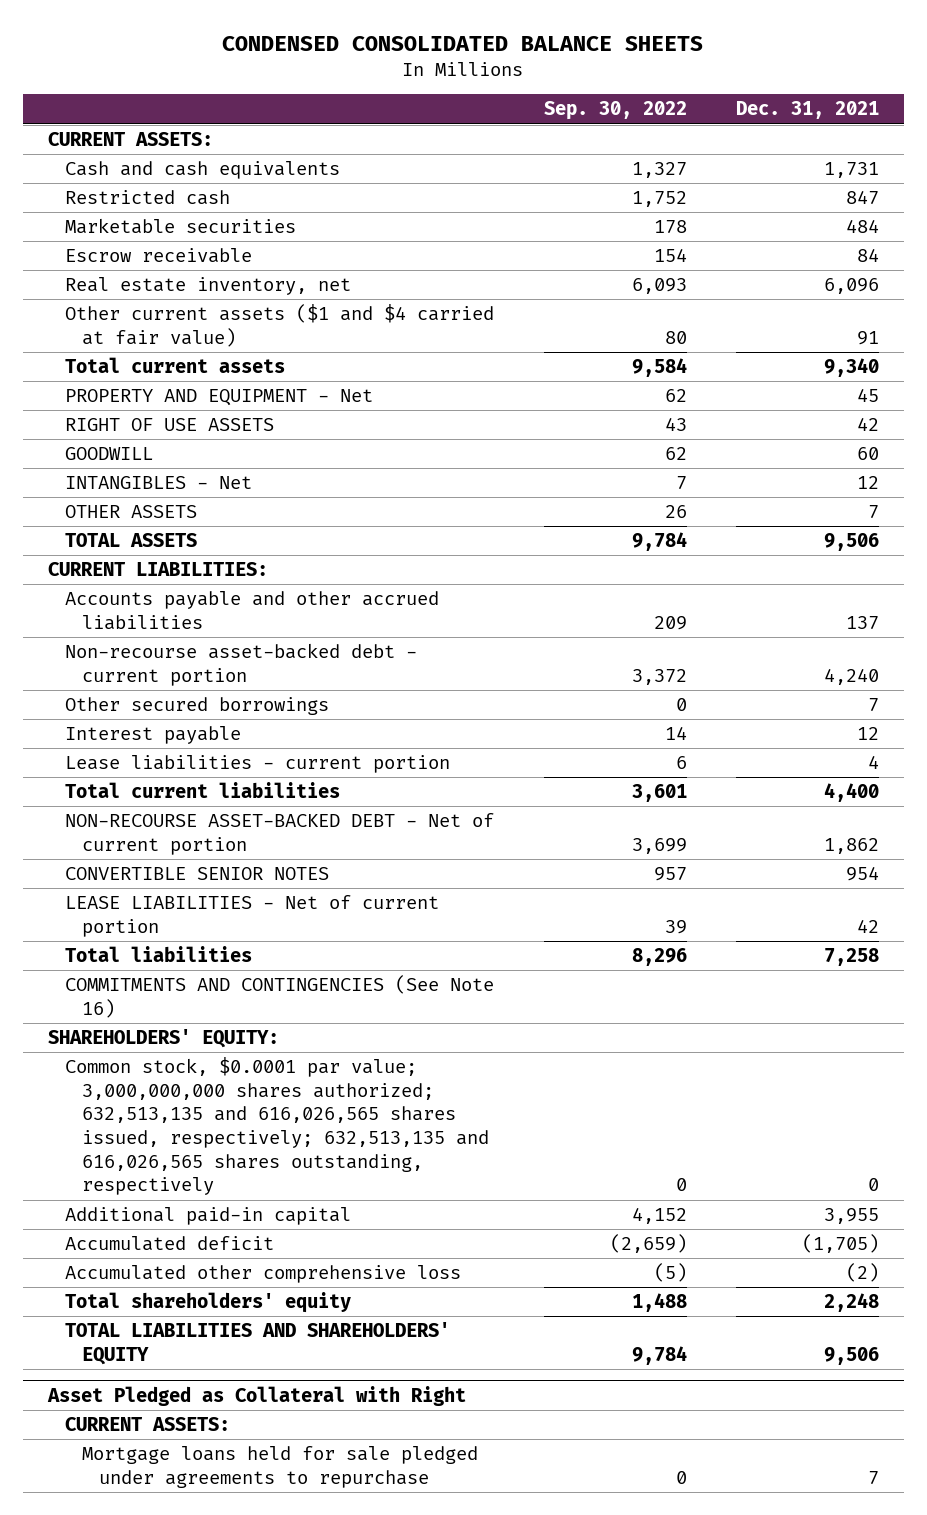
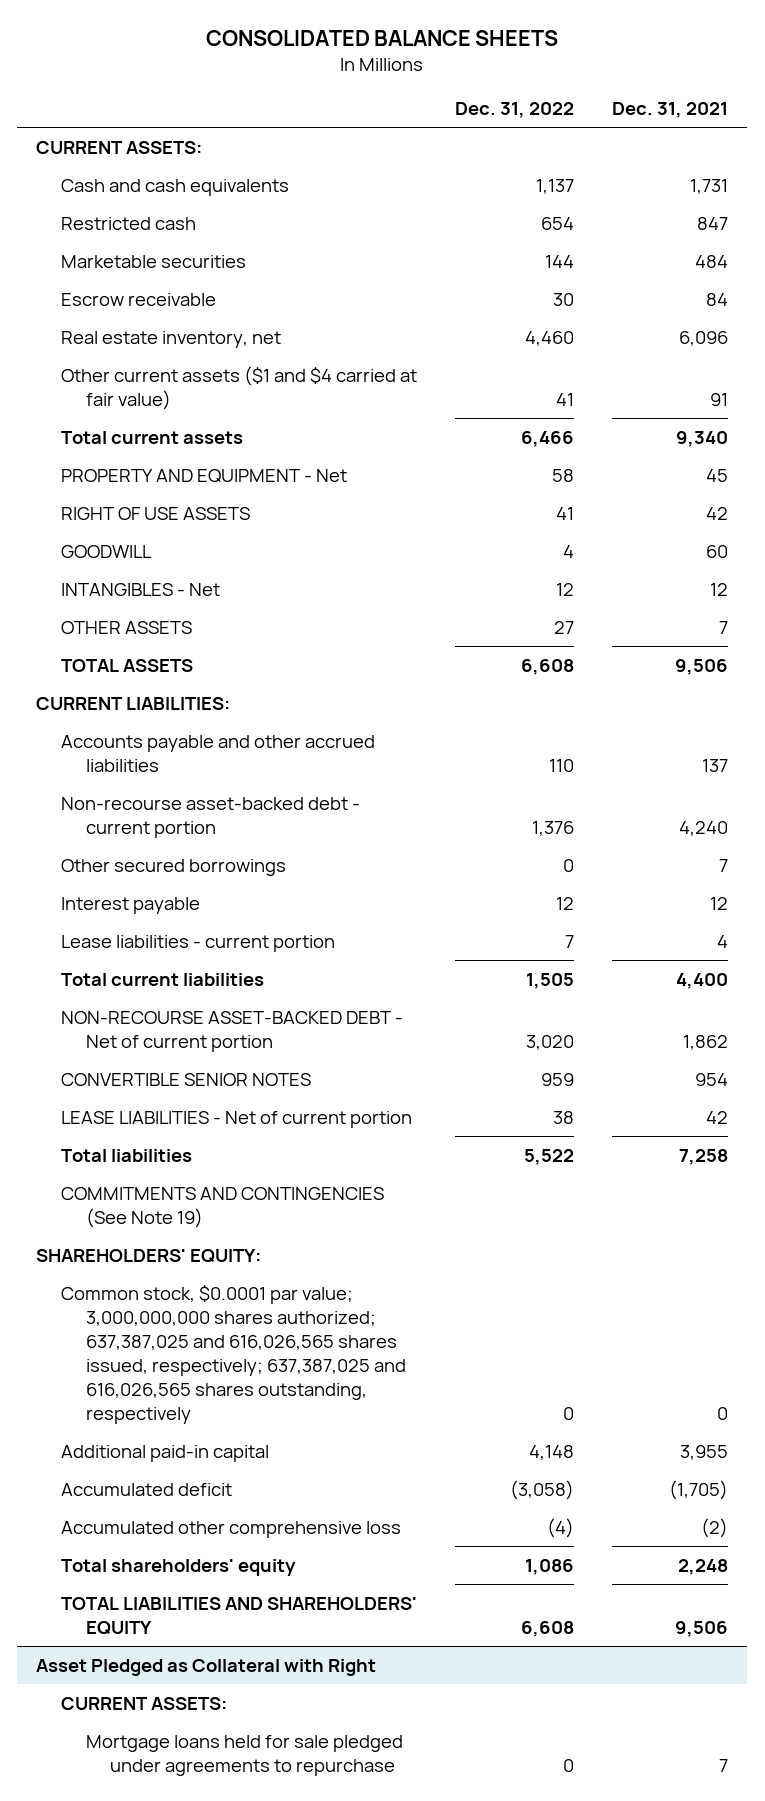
[222,36,704,52] CONDENSED CONSOLIDATED BALANCE SHEETS -> [206,30,559,47] CONSOLIDATED BALANCE SHEETS
[543,101,687,121] Sep. 30, 2022 -> none
none -> [455,102,575,119] Dec. 31, 2022
[64,975,494,1018] COMMITMENTS AND CONTINGENCIES (See Note 16) -> [60,1186,384,1228] COMMITMENTS AND CONTINGENCIES (See Note 19)
[64,1057,489,1196] Common stock, $0.0001 par value; 3,000,000,000 shares authorized; 632,513,135 and 616,026,565 shares issued, respectively; 632,513,135 and 616,026,565 shares outstanding, respectively -> [60,1284,406,1425] Common stock, $0.0001 par value; 3,000,000,000 shares authorized; 637,387,025 and 616,026,565 shares issued, respectively; 637,387,025 and 616,026,565 shares outstanding, respectively

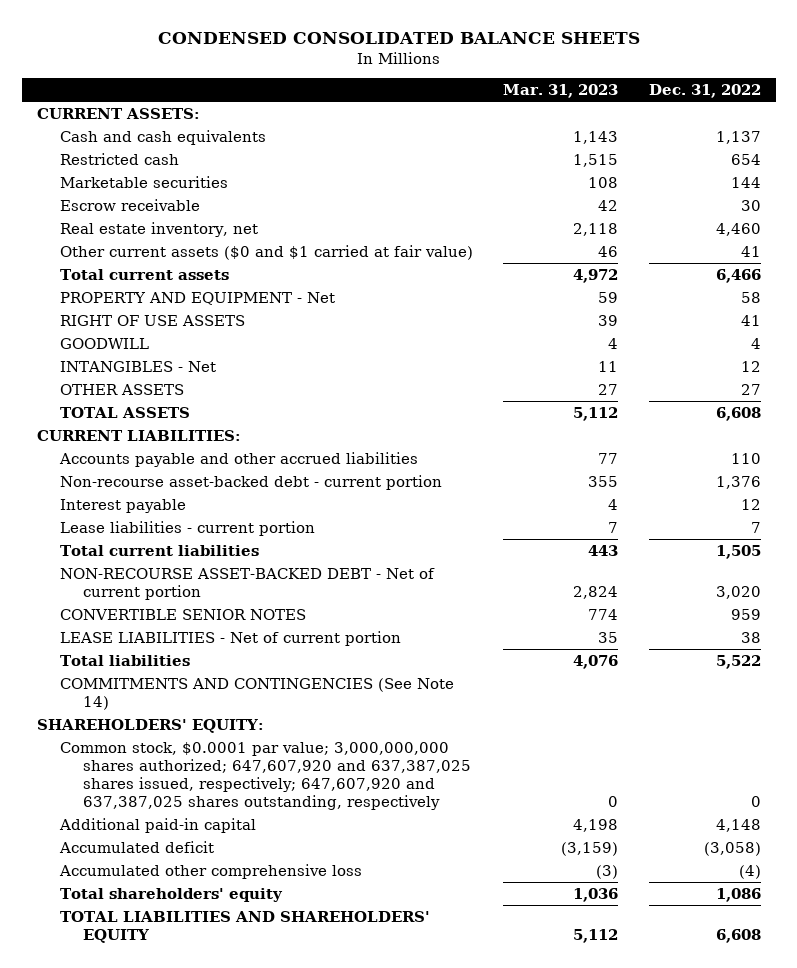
[206,30,559,47] CONSOLIDATED BALANCE SHEETS -> [157,32,640,45] CONDENSED CONSOLIDATED BALANCE SHEETS
[612,102,729,119] Dec. 31, 2021 -> none
none -> [503,84,619,99] Mar. 31, 2023
[60,365,417,410] Other current assets ($1 and $4 carried at fair value) -> [60,244,474,260] Other current assets ($0 and $1 carried at fair value)
[60,858,286,876] Other secured borrowings -> none
[60,1186,384,1228] COMMITMENTS AND CONTINGENCIES (See Note 19) -> [60,677,455,710] COMMITMENTS AND CONTINGENCIES (See Note 14)
[60,1284,406,1425] Common stock, $0.0001 par value; 3,000,000,000 shares authorized; 637,387,025 and 616,026,565 shares issued, respectively; 637,387,025 and 616,026,565 shares outstanding, respectively -> [60,741,472,810] Common stock, $0.0001 par value; 3,000,000,000 shares authorized; 647,607,920 and 637,387,025 shares issued, respectively; 647,607,920 and 637,387,025 shares outstanding, respectively
[36,1658,377,1676] Asset Pledged as Collateral with Right -> none
[60,1696,227,1710] CURRENT ASSETS: -> none
[85,1734,403,1776] Mortgage loans held for sale pledged under agreements to repurchase -> none

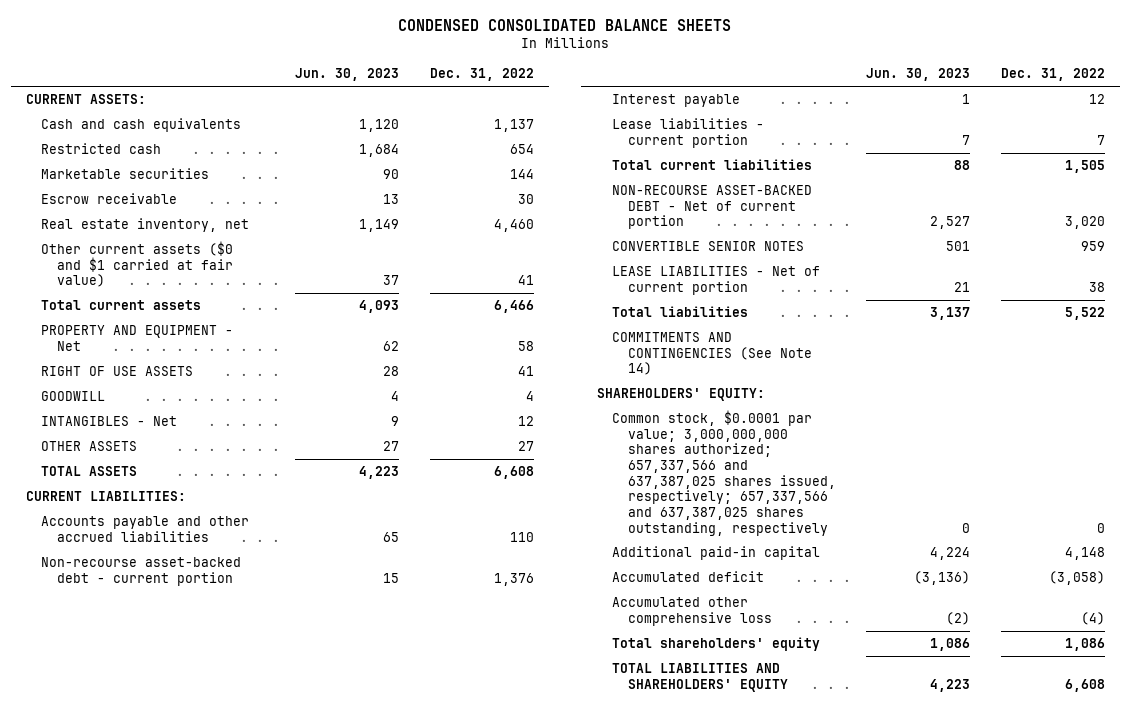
[503,84,619,99] Mar. 31, 2023 -> none
none -> [295,68,400,82] Jun. 30, 2023
[60,741,472,810] Common stock, $0.0001 par value; 3,000,000,000 shares authorized; 647,607,920 and 637,387,025 shares issued, respectively; 647,607,920 and 637,387,025 shares outstanding, respectively -> [612,410,836,536] Common stock, $0.0001 par value; 3,000,000,000 shares authorized; 657,337,566 and 637,387,025 shares issued, respectively; 657,337,566 and 637,387,025 shares outstanding, respectively

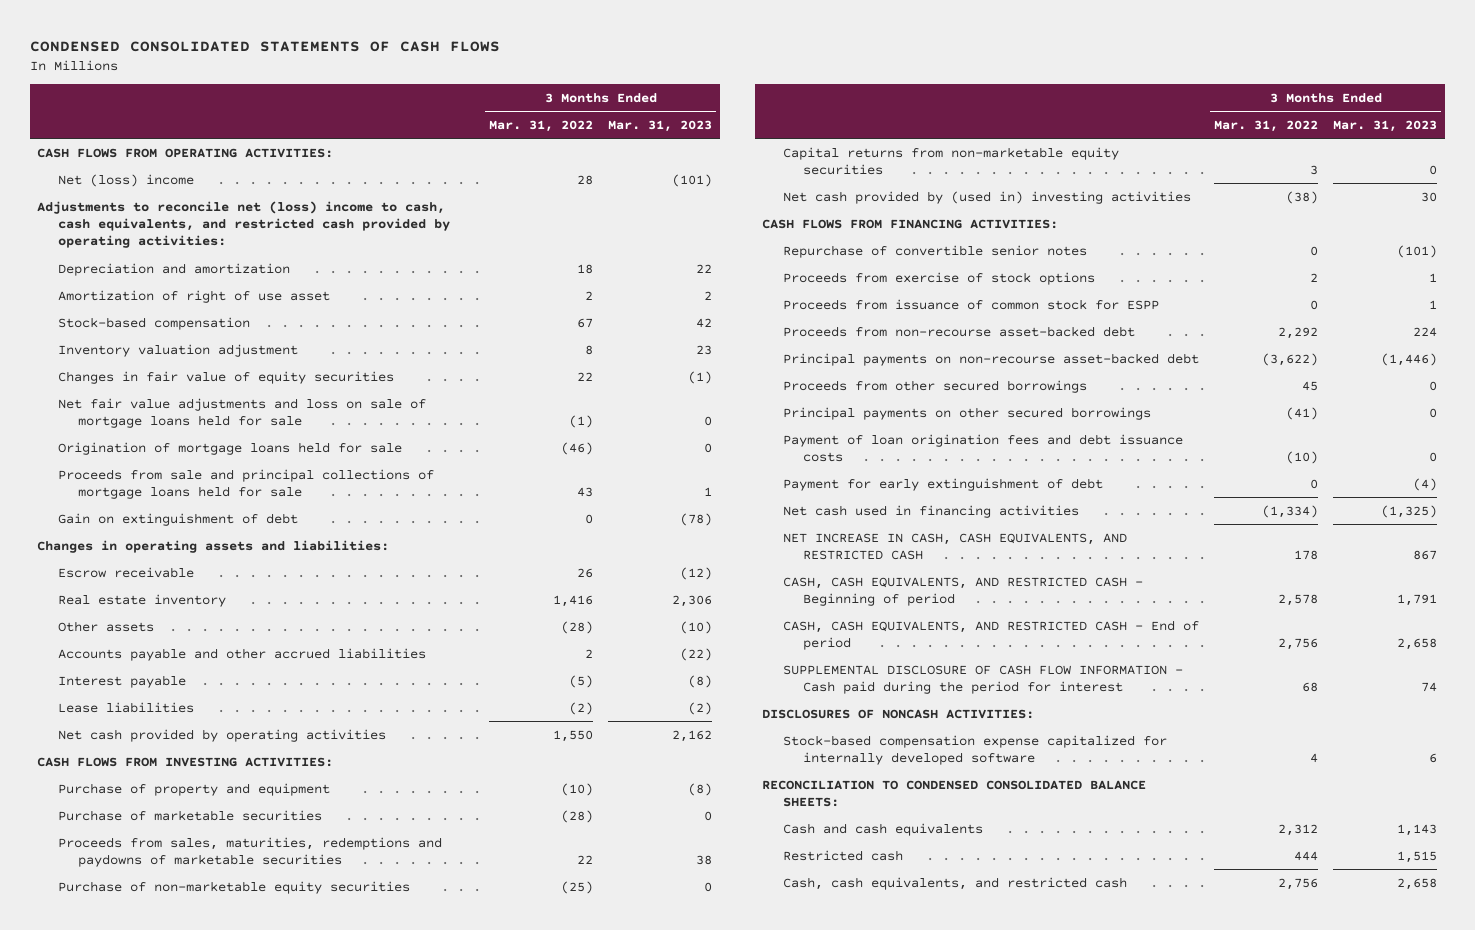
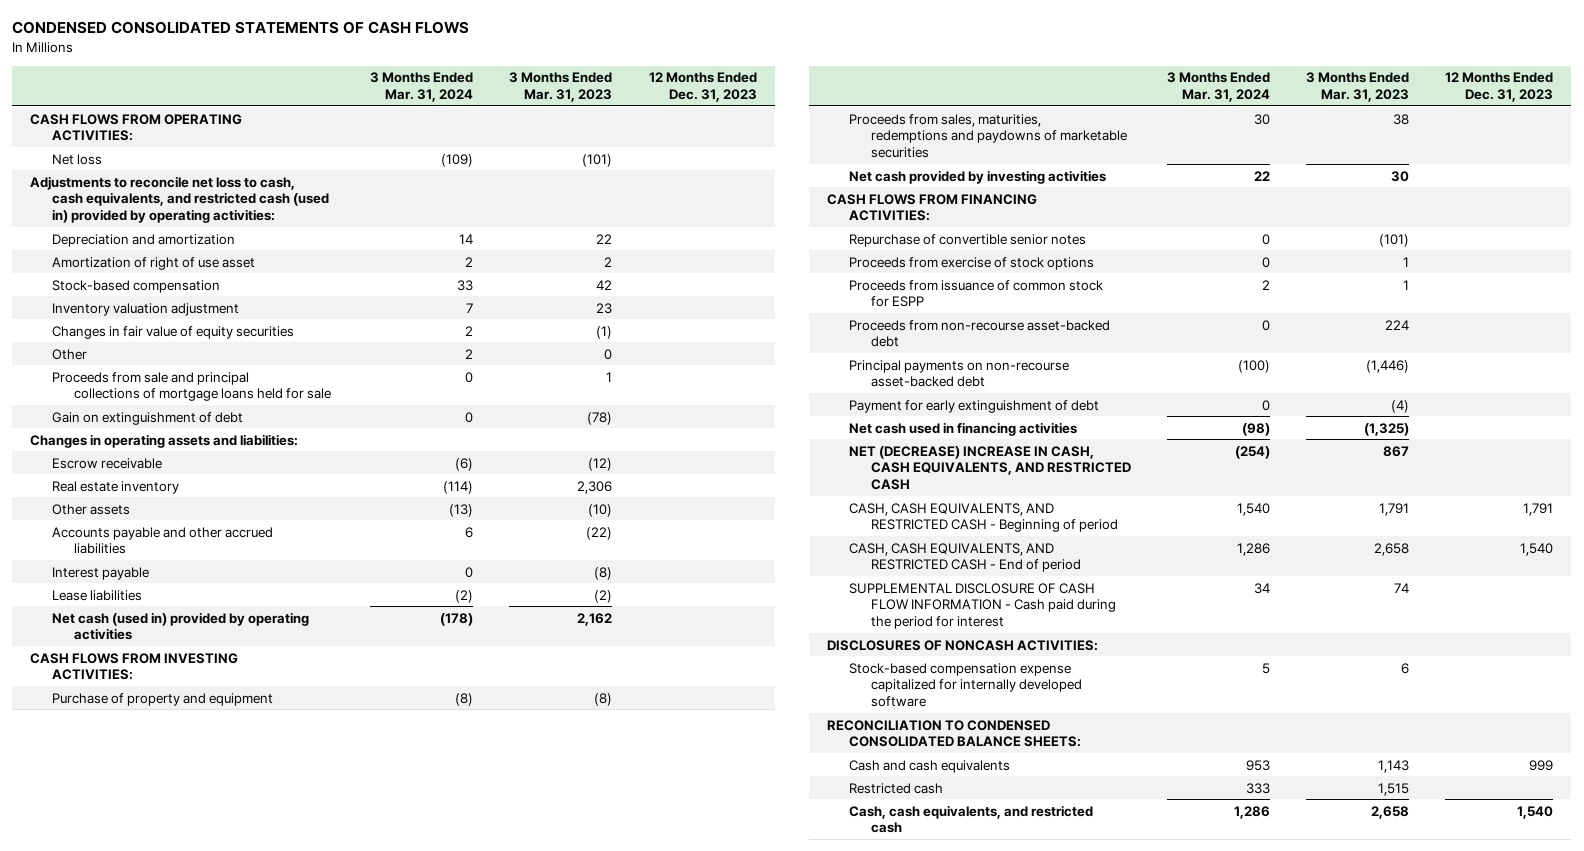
[488,119,593,132] Mar. 31, 2022 -> none
none -> [370,72,474,102] 3 Months Ended Mar. 31, 2024
none -> [648,72,757,102] 12 Months Ended Dec. 31, 2023
[57,173,194,187] Net (loss) income -> [52,153,103,165] Net loss
[37,200,450,249] Adjustments to reconcile net (loss) income to cash, cash equivalents, and restricted cash provided by operating activities: -> [30,175,330,223] Adjustments to reconcile net loss to cash, cash equivalents, and restricted cash (used in) provided by operating activities:
[57,397,426,428] Net fair value adjustments and loss on sale of mortgage loans held for sale -> none
[57,441,402,455] Origination of mortgage loans held for sale -> none
none -> [52,348,88,360] Other
[57,728,386,742] Net cash provided by operating activities -> [52,611,310,641] Net cash (used in) provided by operating activities
[57,809,322,821] Purchase of marketable securities -> none
[57,880,410,894] Purchase of non-marketable equity securities -> none
[782,146,1119,175] Capital returns from non-marketable equity securities -> none
[782,190,1191,204] Net cash provided by (used in) investing activities -> [848,169,1106,184] Net cash provided by investing activities
[782,379,1087,393] Proceeds from other secured borrowings -> none
[782,406,1151,420] Principal payments on other secured borrowings -> none
[782,433,1183,462] Payment of loan origination fees and debt issuance costs -> none
[782,532,1127,560] NET INCREASE IN CASH, CASH EQUIVALENTS, AND RESTRICTED CASH -> [848,445,1131,490] NET (DECREASE) INCREASE IN CASH, CASH EQUIVALENTS, AND RESTRICTED CASH

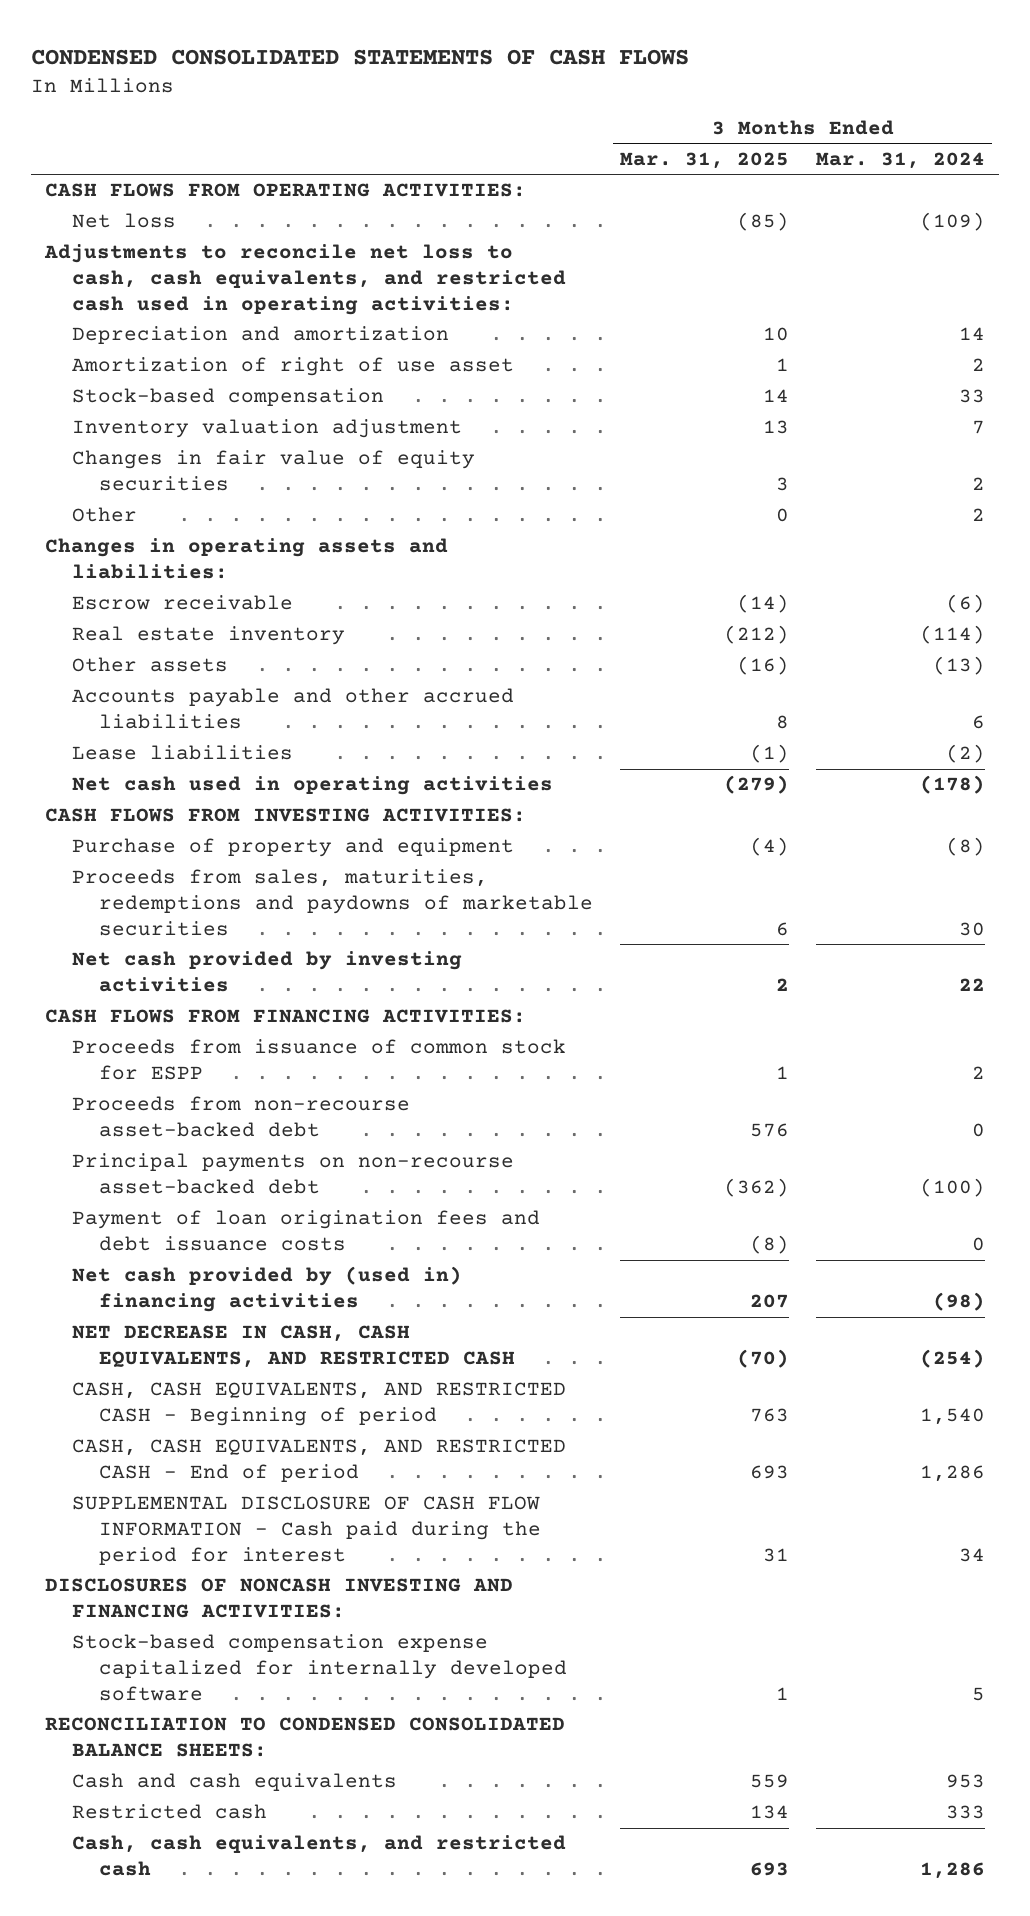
[509,72,613,102] 3 Months Ended Mar. 31, 2023 -> none
[648,72,757,102] 12 Months Ended Dec. 31, 2023 -> none
none -> [620,151,790,169] Mar. 31, 2025
[30,175,330,223] Adjustments to reconcile net loss to cash, cash equivalents, and restricted cash (used in) provided by operating activities: -> [43,244,566,315] Adjustments to reconcile net loss to cash, cash equivalents, and restricted cash used in operating activities:
[52,371,331,402] Proceeds from sale and principal collections of mortgage loans held for sale -> none
[52,411,244,425] Gain on extinguishment of debt -> none
[52,566,150,580] Interest payable -> none
[52,611,310,641] Net cash (used in) provided by operating activities -> [71,776,553,796] Net cash used in operating activities
[848,233,1086,247] Repurchase of convertible senior notes -> none
[848,256,1094,270] Proceeds from exercise of stock options -> none
[848,399,1099,413] Payment for early extinguishment of debt -> none
none -> [71,1210,540,1252] Payment of loan origination fees and debt issuance costs
[848,421,1077,436] Net cash used in financing activities -> [71,1266,462,1313] Net cash provided by (used in) financing activities
[848,445,1131,490] NET (DECREASE) INCREASE IN CASH, CASH EQUIVALENTS, AND RESTRICTED CASH -> [71,1325,516,1369] NET DECREASE IN CASH, CASH EQUIVALENTS, AND RESTRICTED CASH
[826,639,1098,651] DISCLOSURES OF NONCASH ACTIVITIES: -> [44,1578,513,1619] DISCLOSURES OF NONCASH INVESTING AND FINANCING ACTIVITIES:

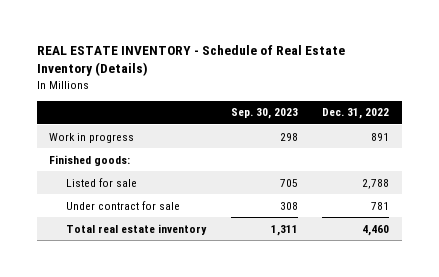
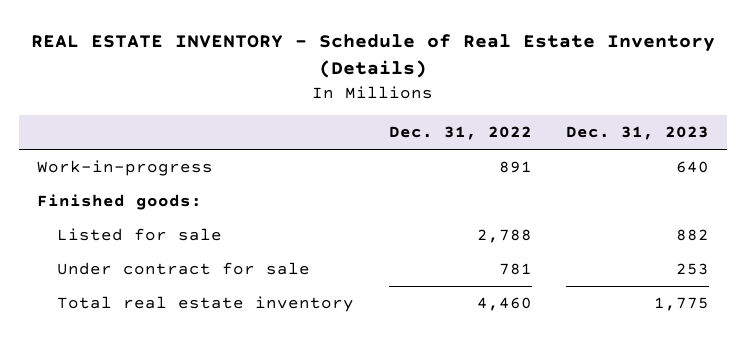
[230,108,298,120] Sep. 30, 2023 -> none
none -> [566,126,710,141] Dec. 31, 2023
[49,132,135,143] Work in progress -> [36,160,213,177] Work-in-progress

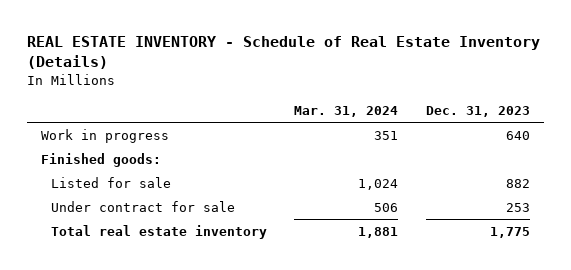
[388,126,532,141] Dec. 31, 2022 -> none
none -> [294,105,399,117] Mar. 31, 2024
[36,160,213,177] Work-in-progress -> [40,128,169,143] Work in progress

